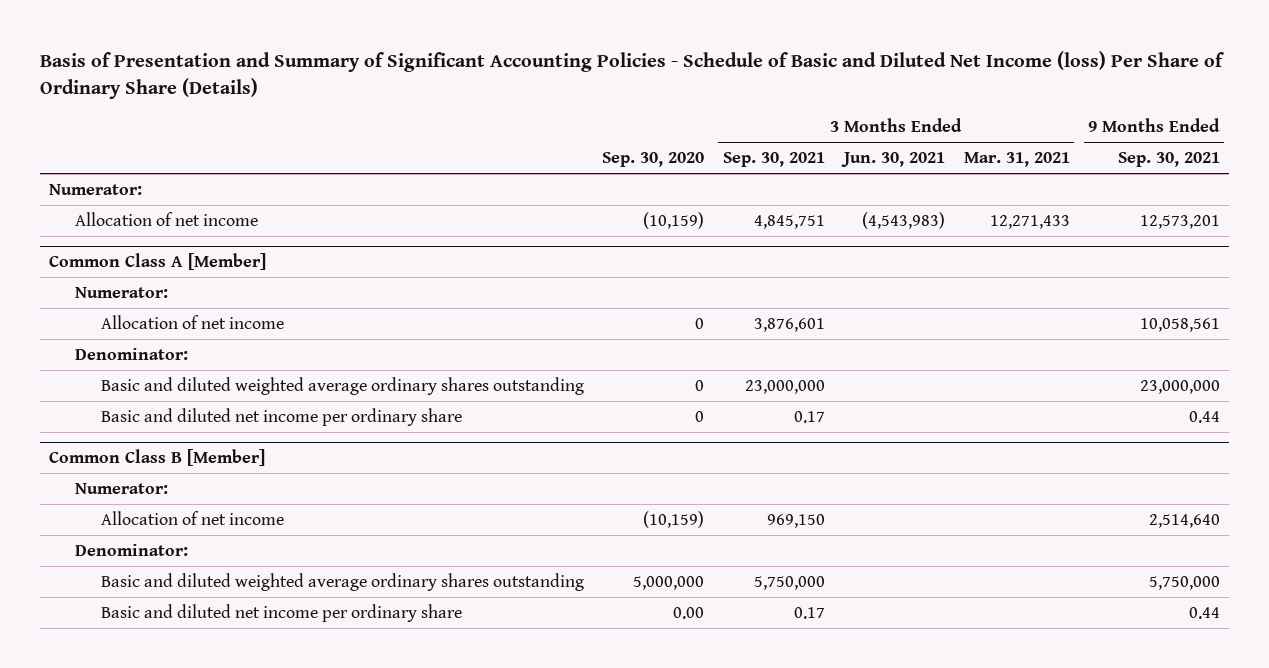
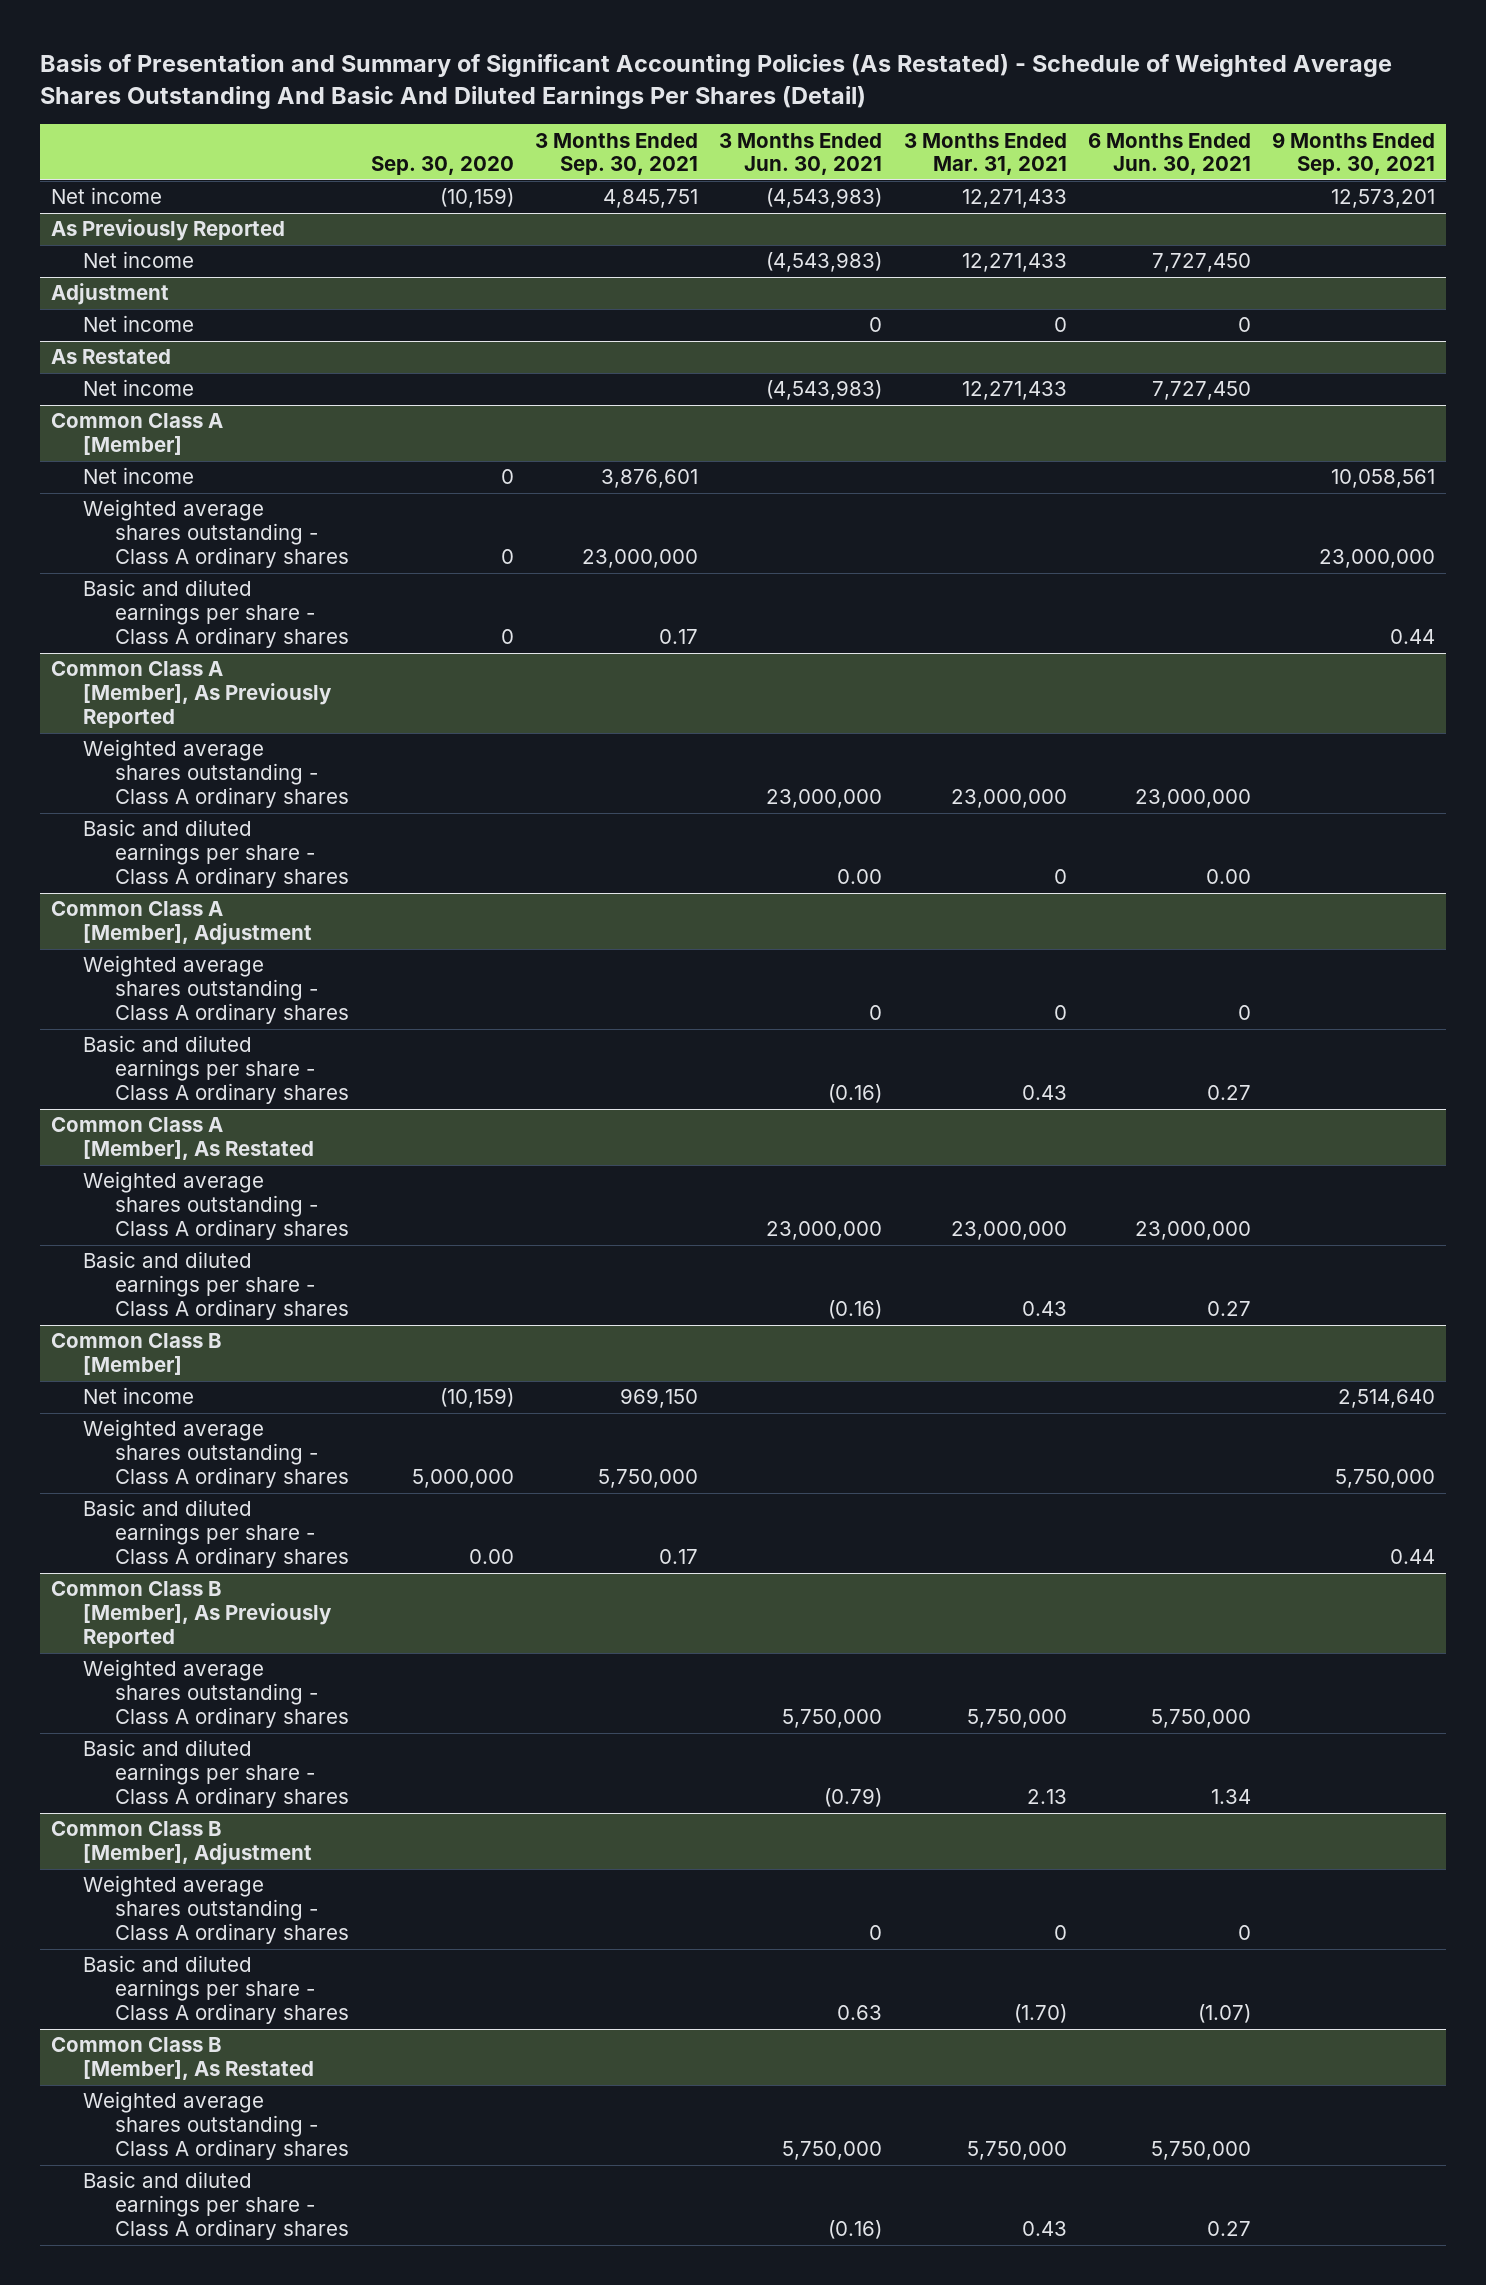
[39,50,1224,100] Basis of Presentation and Summary of Significant Accounting Policies - Schedule of Basic and Diluted Net Income (loss) Per Share of Ordinary Share (Details) -> [40,53,1393,109] Basis of Presentation and Summary of Significant Accounting Policies (As Restated) - Schedule of Weighted Average Shares Outstanding And Basic And Diluted Earnings Per Shares (Detail)
none -> [1088,132,1252,176] 6 Months Ended Jun. 30, 2021
[49,183,143,195] Numerator: -> none
[74,211,258,226] Allocation of net income -> [50,187,162,205] Net income
none -> [50,219,285,242] As Previously Reported
none -> [82,251,194,269] Net income
none -> [50,283,169,306] Adjustment
none -> [82,315,194,333] Net income
none -> [50,349,171,365] As Restated
none -> [82,379,194,397] Net income
[74,286,168,298] Numerator: -> none
[74,347,188,360] Denominator: -> none
[100,314,284,329] Allocation of net income -> [82,467,194,485] Net income
[100,376,584,395] Basic and diluted weighted average ordinary shares outstanding -> [82,499,350,569] Weighted average shares outstanding - Class A ordinary shares
[100,407,462,426] Basic and diluted net income per ordinary share -> [82,579,350,649] Basic and diluted earnings per share - Class A ordinary shares
none -> [50,661,332,729] Common Class A [Member], As Previously Reported
none -> [82,739,350,809] Weighted average shares outstanding - Class A ordinary shares
none -> [82,819,350,889] Basic and diluted earnings per share - Class A ordinary shares
none -> [50,901,312,946] Common Class A [Member], Adjustment
none -> [82,955,350,1025] Weighted average shares outstanding - Class A ordinary shares
none -> [82,1035,350,1105] Basic and diluted earnings per share - Class A ordinary shares
none -> [50,1117,314,1161] Common Class A [Member], As Restated
none -> [82,1171,350,1241] Weighted average shares outstanding - Class A ordinary shares
none -> [82,1251,350,1321] Basic and diluted earnings per share - Class A ordinary shares
[74,482,168,494] Numerator: -> none
[74,543,188,556] Denominator: -> none
[100,510,284,525] Allocation of net income -> [82,1387,194,1405] Net income
[100,572,584,591] Basic and diluted weighted average ordinary shares outstanding -> [82,1419,350,1489] Weighted average shares outstanding - Class A ordinary shares
[100,603,462,622] Basic and diluted net income per ordinary share -> [82,1499,350,1569] Basic and diluted earnings per share - Class A ordinary shares
none -> [50,1581,332,1649] Common Class B [Member], As Previously Reported
none -> [82,1659,350,1729] Weighted average shares outstanding - Class A ordinary shares
none -> [82,1739,350,1809] Basic and diluted earnings per share - Class A ordinary shares
none -> [50,1821,312,1866] Common Class B [Member], Adjustment
none -> [82,1875,350,1945] Weighted average shares outstanding - Class A ordinary shares
none -> [82,1955,350,2025] Basic and diluted earnings per share - Class A ordinary shares
none -> [50,2037,314,2081] Common Class B [Member], As Restated
none -> [82,2091,350,2161] Weighted average shares outstanding - Class A ordinary shares
none -> [82,2171,350,2241] Basic and diluted earnings per share - Class A ordinary shares

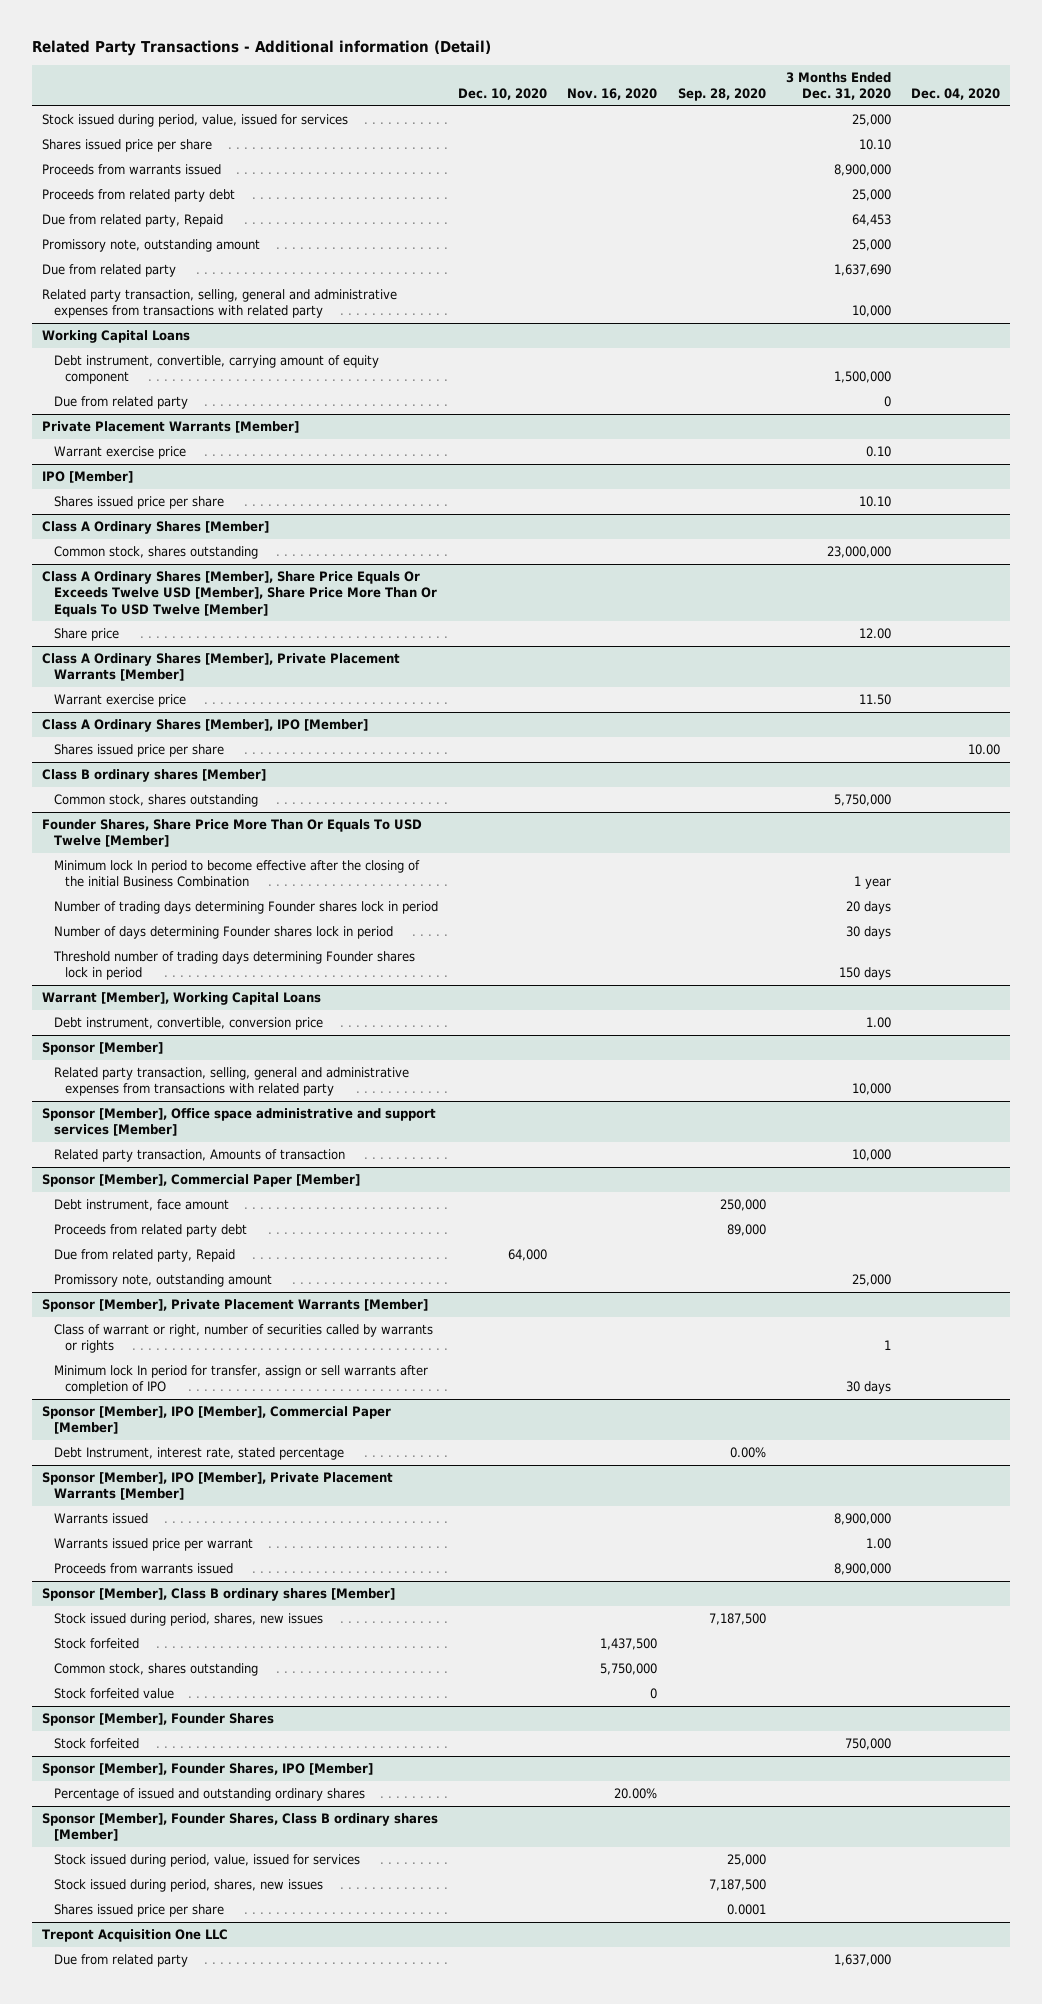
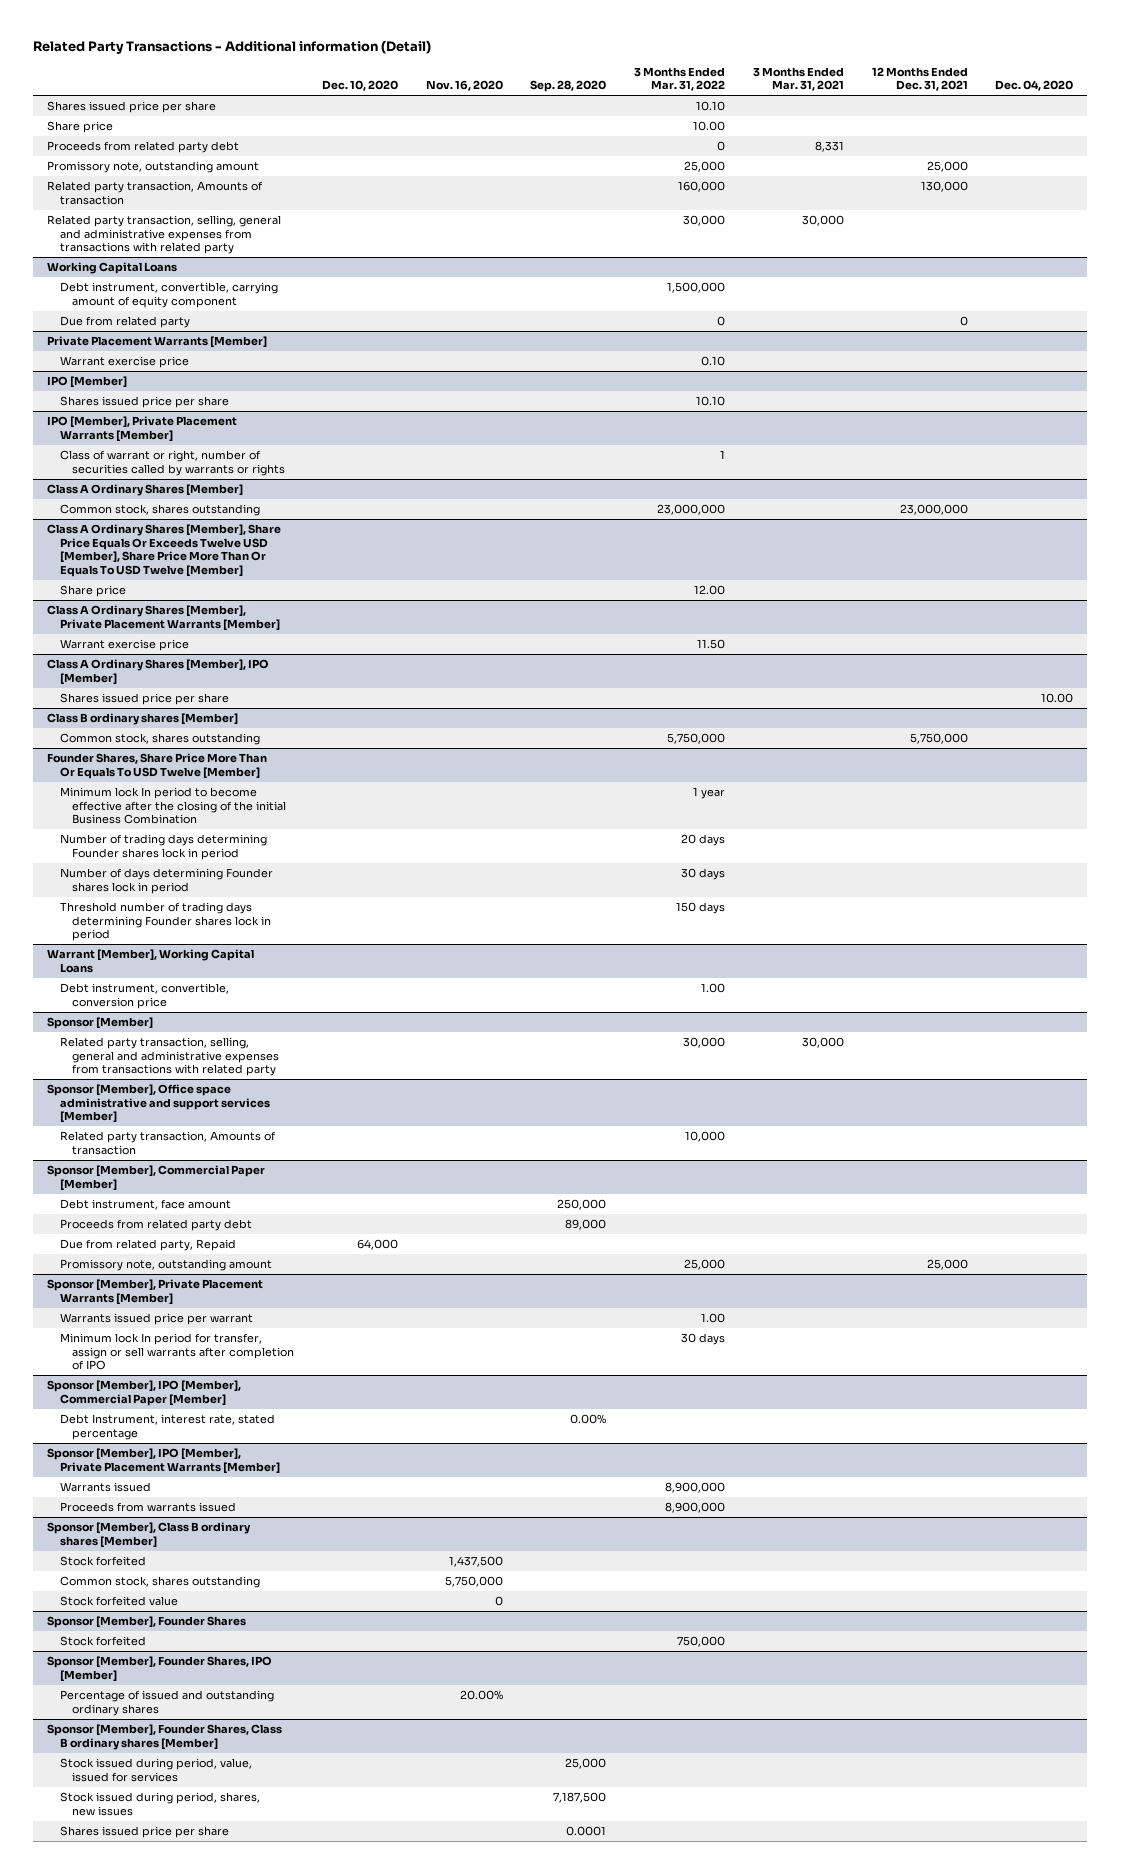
[786,72,892,101] 3 Months Ended Dec. 31, 2020 -> none
none -> [634,66,726,92] 3 Months Ended Mar. 31, 2022
none -> [752,66,844,92] 3 Months Ended Mar. 31, 2021
none -> [871,66,968,92] 12 Months Ended Dec. 31, 2021
[41,114,348,128] Stock issued during period, value, issued for services -> none
[41,164,221,176] Proceeds from warrants issued -> none
none -> [47,121,114,134] Share price
[41,214,223,228] Due from related party, Repaid -> none
[41,264,176,278] Due from related party -> none
none -> [47,181,264,205] Related party transaction, Amounts of transaction
none -> [47,416,238,442] IPO [Member], Private Placement Warrants [Member]
none -> [59,450,286,476] Class of warrant or right, number of securities called by warrants or rights
[53,1324,433,1354] Class of warrant or right, number of securities called by warrants or rights -> none
none -> [59,1313,253,1326] Warrants issued price per warrant
[53,1538,253,1552] Warrants issued price per warrant -> none
[53,1613,323,1627] Stock issued during period, shares, new issues -> none
[41,1929,228,1943] Trepont Acquisition One LLC -> none
[53,1954,188,1968] Due from related party -> none

